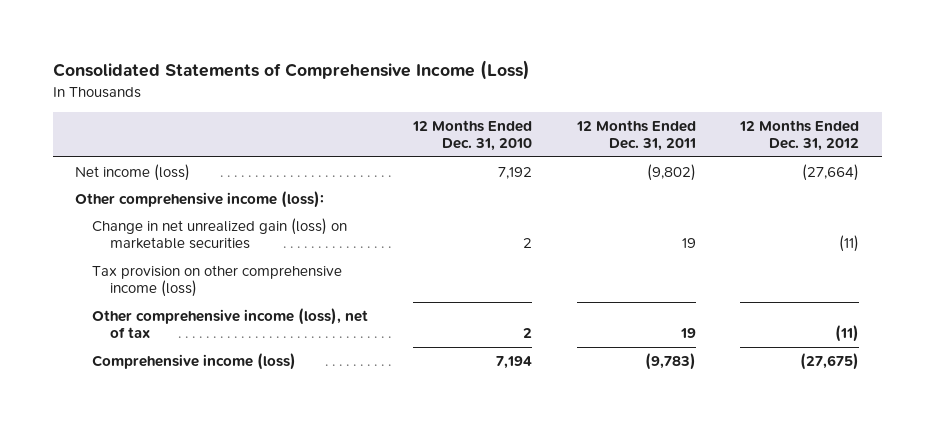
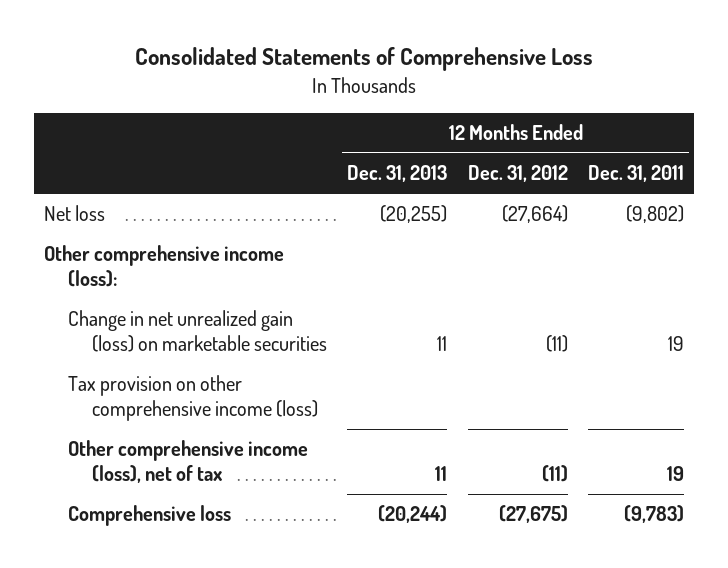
[52,60,530,81] Consolidated Statements of Comprehensive Income (Loss) -> [135,47,594,72] Consolidated Statements of Comprehensive Loss
[411,119,532,152] 12 Months Ended Dec. 31, 2010 -> none
none -> [347,165,448,183] Dec. 31, 2013
[74,163,190,181] Net income (loss) -> [44,205,106,222] Net loss
[92,352,297,370] Comprehensive income (loss) -> [68,505,232,527] Comprehensive loss

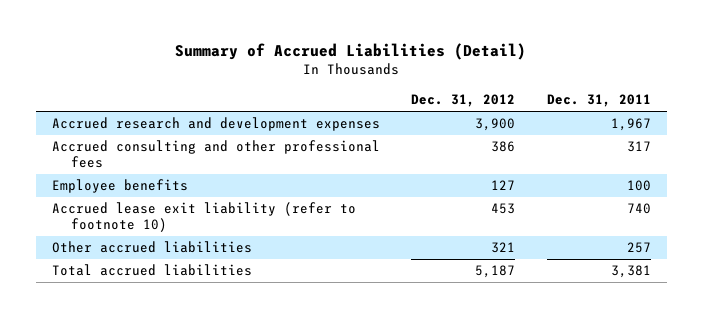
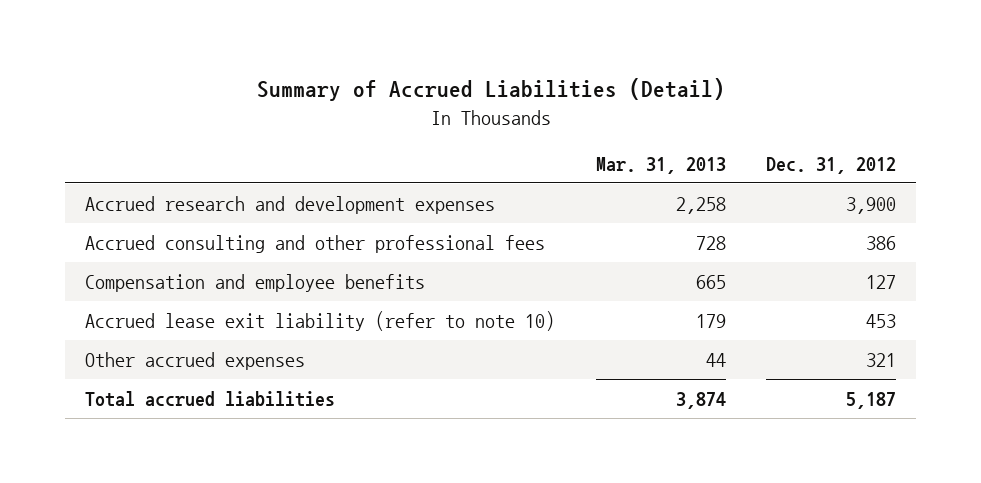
[546,94,651,108] Dec. 31, 2011 -> none
none -> [595,156,726,174] Mar. 31, 2013
[51,179,188,194] Employee benefits -> [85,273,426,292] Compensation and employee benefits
[51,202,356,232] Accrued lease exit liability (refer to footnote 10) -> [85,310,556,331] Accrued lease exit liability (refer to note 10)
[51,241,252,254] Other accrued liabilities -> [85,351,306,370] Other accrued expenses

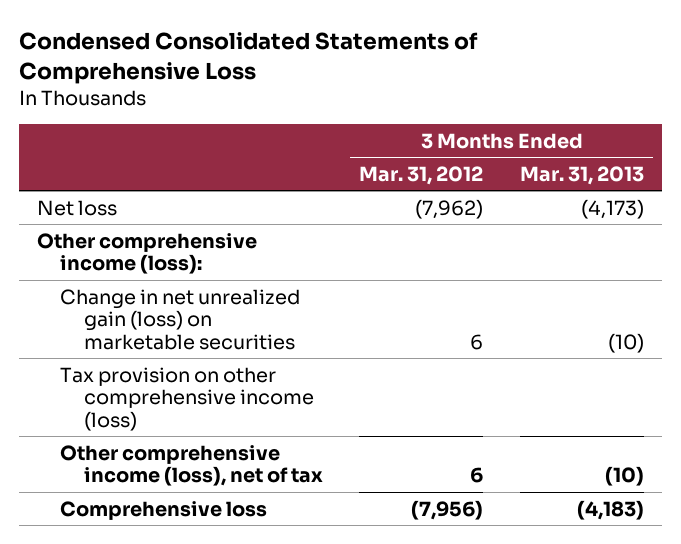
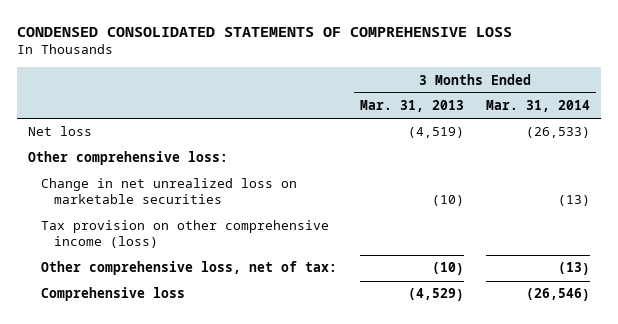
[18,31,478,84] Condensed Consolidated Statements of Comprehensive Loss -> [16,27,512,38] CONDENSED CONSOLIDATED STATEMENTS OF COMPREHENSIVE LOSS
[359,165,484,185] Mar. 31, 2012 -> none
none -> [486,100,591,113] Mar. 31, 2014
[581,198,645,219] (4,173) -> [407,127,464,139] (4,519)
[37,232,258,275] Other comprehensive income (loss): -> [28,151,229,166] Other comprehensive loss:
[60,288,301,350] Change in net unrealized gain (loss) on marketable securities -> [41,178,298,205] Change in net unrealized loss on marketable securities
[60,444,323,487] Other comprehensive income (loss), net of tax -> [41,261,338,276] Other comprehensive loss, net of tax:
[577,499,645,520] (4,183) -> [407,288,464,302] (4,529)

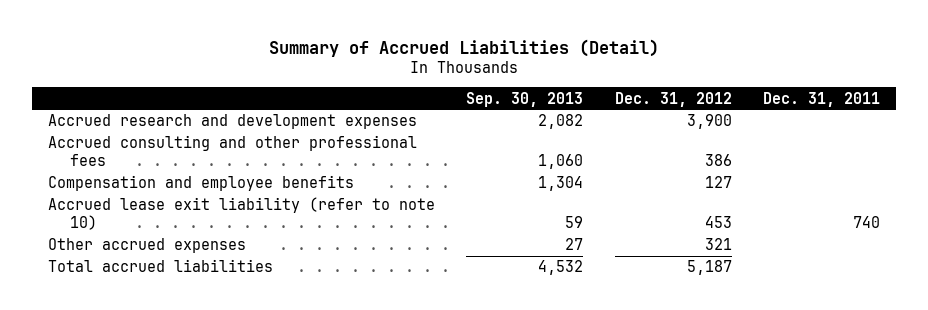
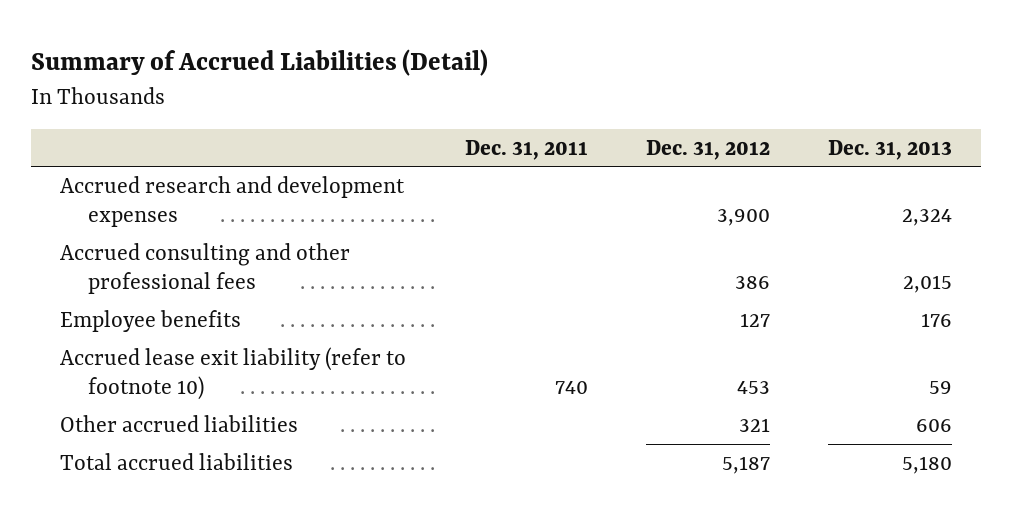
[466,91,584,107] Sep. 30, 2013 -> none
none -> [828,139,953,160] Dec. 31, 2013
[47,175,354,192] Compensation and employee benefits -> [60,310,242,333] Employee benefits
[47,197,435,231] Accrued lease exit liability (refer to note 10) -> [60,347,407,401] Accrued lease exit liability (refer to footnote 10)
[47,238,246,254] Other accrued expenses -> [60,415,299,433] Other accrued liabilities

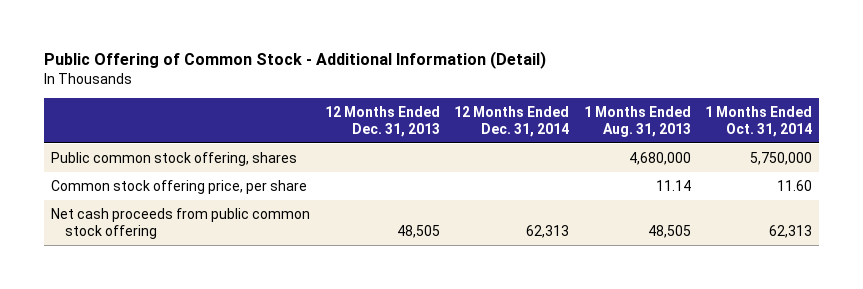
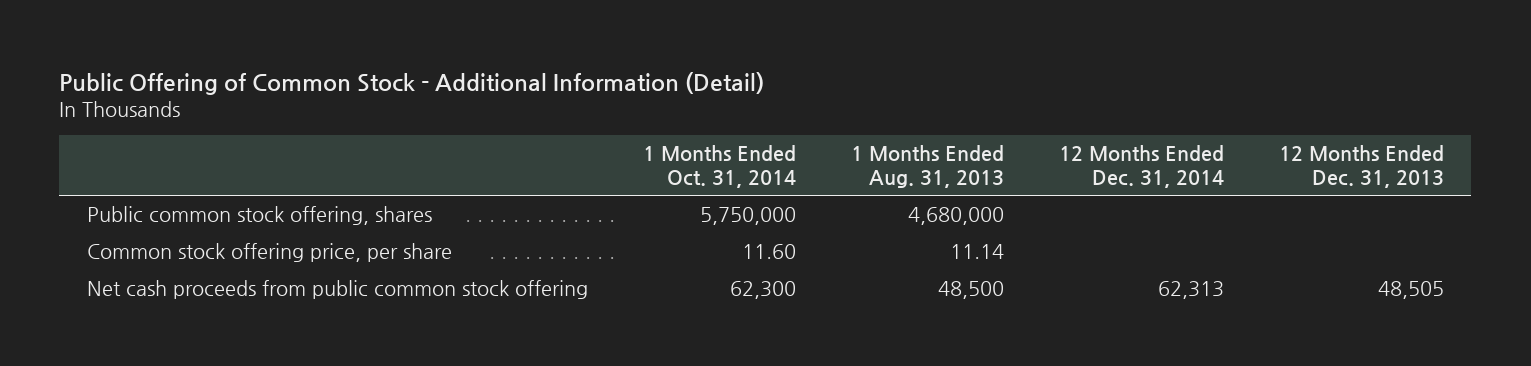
[647,224,691,238] 48,505 -> [937,281,1004,300] 48,500
[769,224,813,238] 62,313 -> [729,281,796,300] 62,300

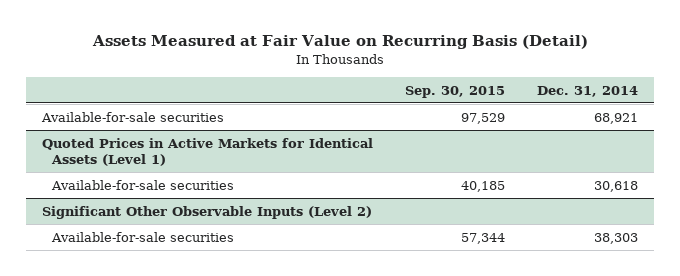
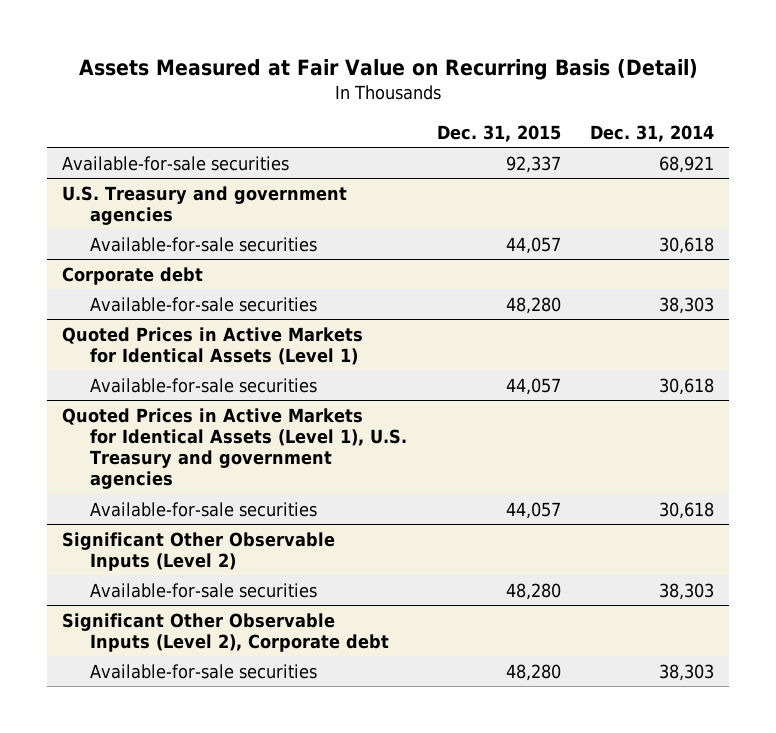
[404,85,505,98] Sep. 30, 2015 -> none
none -> [436,124,561,142] Dec. 31, 2015
none -> [61,185,347,225] U.S. Treasury and government agencies
none -> [90,236,318,252] Available-for-sale securities
none -> [61,266,203,285] Corporate debt
none -> [90,296,318,312] Available-for-sale securities
none -> [61,407,408,490] Quoted Prices in Active Markets for Identical Assets (Level 1), U.S. Treasury and government agencies
none -> [90,501,318,517] Available-for-sale securities
none -> [61,612,390,652] Significant Other Observable Inputs (Level 2), Corporate debt
none -> [90,663,318,679] Available-for-sale securities

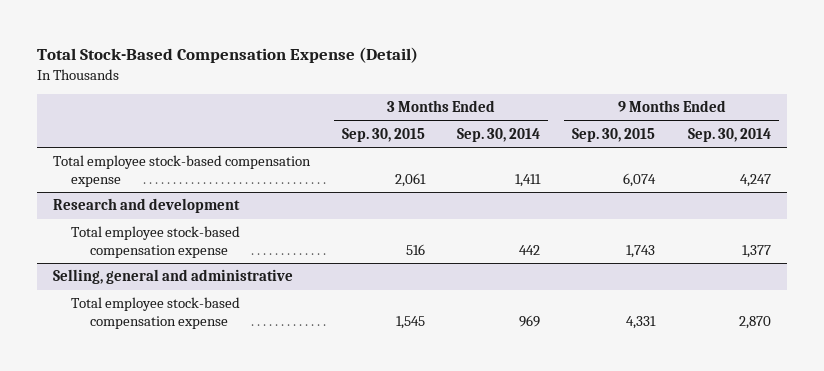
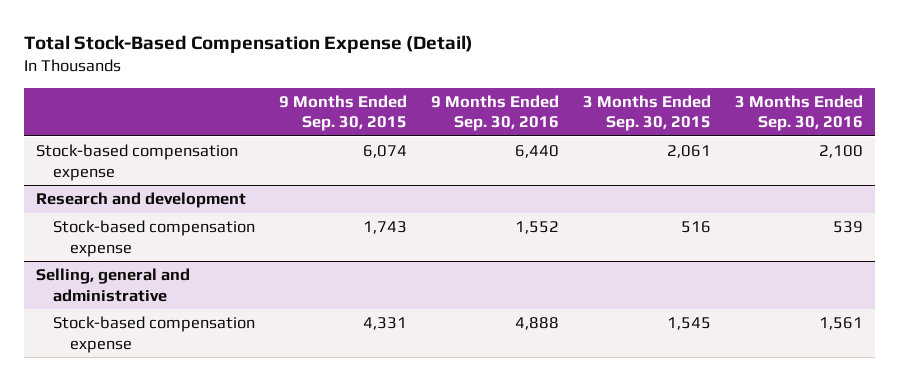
[457,127,541,142] Sep. 30, 2014 -> none
[687,127,771,142] Sep. 30, 2014 -> none
none -> [430,94,559,132] 9 Months Ended Sep. 30, 2016
none -> [734,94,863,132] 3 Months Ended Sep. 30, 2016
[53,155,312,187] Total employee stock-based compensation expense -> [35,144,238,181] Stock-based compensation expense
[71,226,241,258] Total employee stock-based compensation expense -> [52,220,255,257] Stock-based compensation expense
[71,297,241,329] Total employee stock-based compensation expense -> [52,316,255,353] Stock-based compensation expense

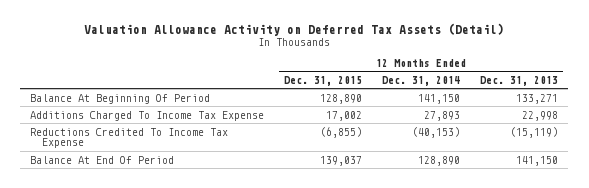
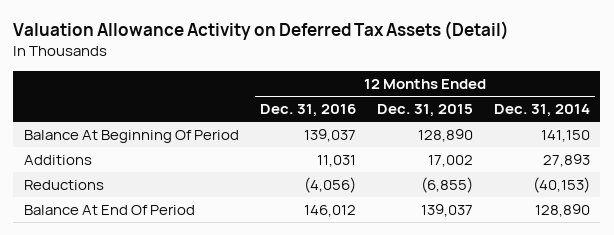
[480,75,559,86] Dec. 31, 2013 -> none
none -> [259,104,356,118] Dec. 31, 2016
[30,110,265,121] Additions Charged To Income Tax Expense -> [23,154,92,165] Additions
[30,127,229,149] Reductions Credited To Income Tax Expense -> [23,179,104,190] Reductions

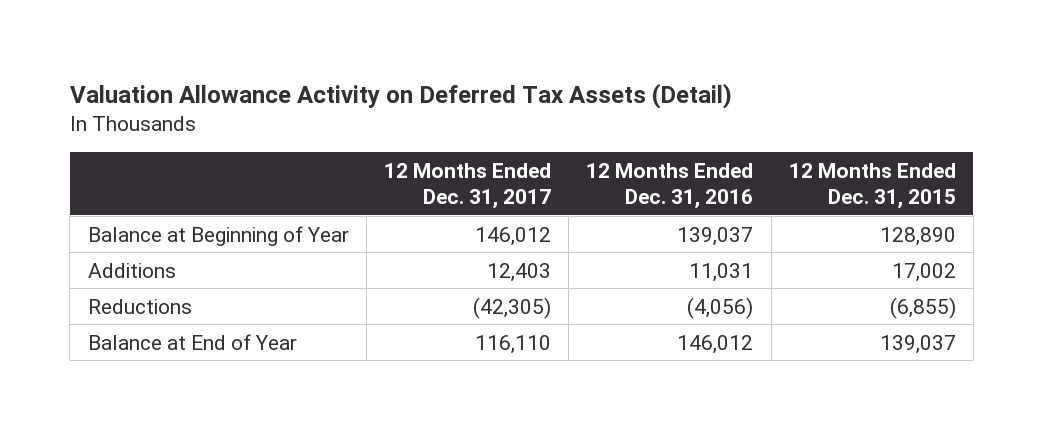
[493,104,590,118] Dec. 31, 2014 -> none
none -> [383,162,551,209] 12 Months Ended Dec. 31, 2017
[23,129,239,143] Balance At Beginning Of Period -> [87,225,349,246] Balance at Beginning of Year
[23,204,195,215] Balance At End Of Period -> [87,333,297,350] Balance at End of Year

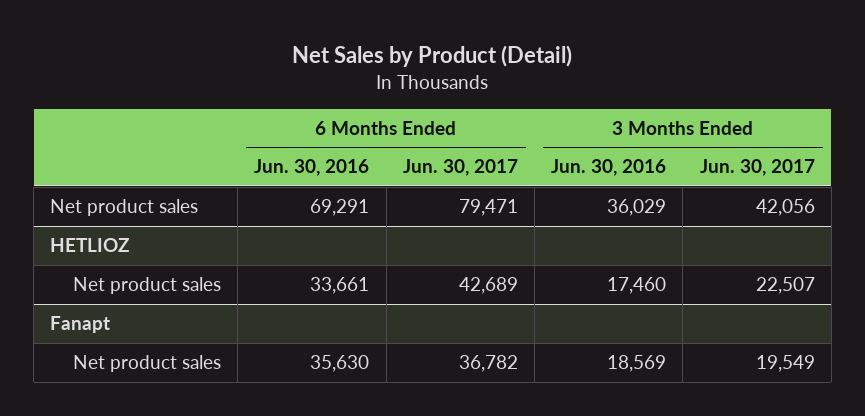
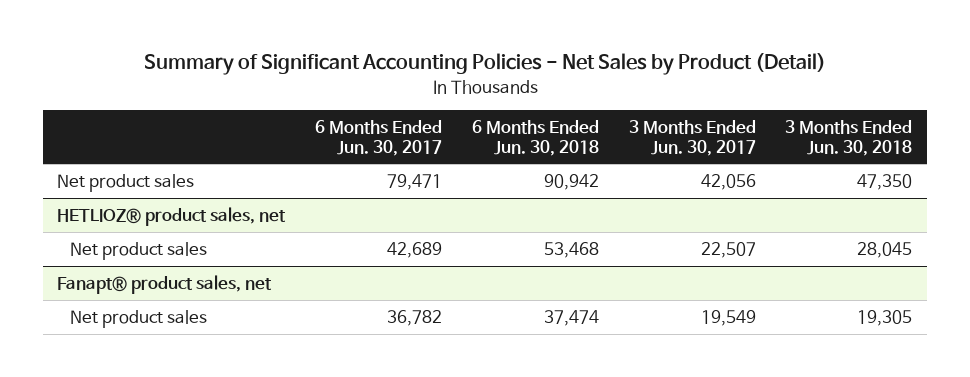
[292,45,573,68] Net Sales by Product (Detail) -> [143,53,826,76] Summary of Significant Accounting Policies - Net Sales by Product (Detail)
[254,159,370,177] Jun. 30, 2016 -> none
[551,159,667,177] Jun. 30, 2016 -> none
none -> [471,119,599,156] 6 Months Ended Jun. 30, 2018
none -> [785,119,913,156] 3 Months Ended Jun. 30, 2018
[50,238,131,253] HETLIOZ -> [57,207,287,227] HETLIOZ® product sales, net
[50,316,111,334] Fanapt -> [57,275,273,295] Fanapt® product sales, net

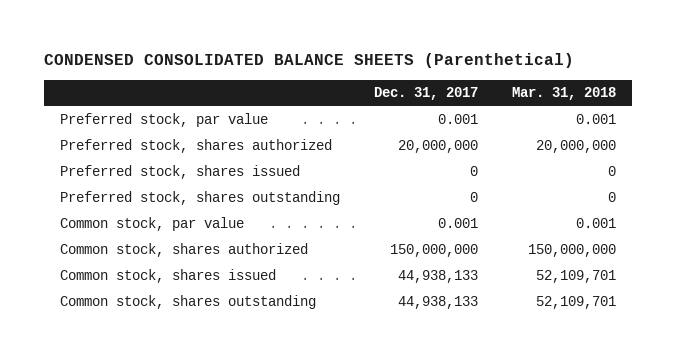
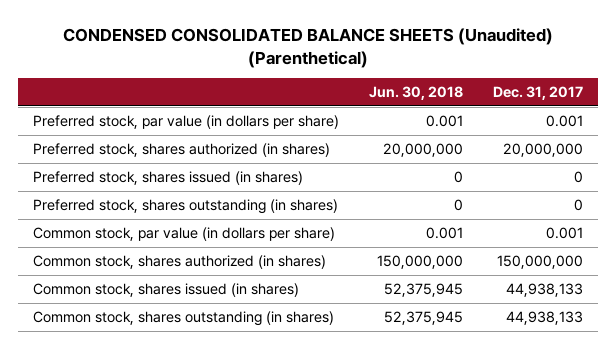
[43,53,574,69] CONDENSED CONSOLIDATED BALANCE SHEETS (Parenthetical) -> [62,27,553,68] CONDENSED CONSOLIDATED BALANCE SHEETS (Unaudited) (Parenthetical)
[511,87,616,101] Mar. 31, 2018 -> none
none -> [368,86,463,101] Jun. 30, 2018
[60,112,269,127] Preferred stock, par value -> [32,115,339,130] Preferred stock, par value (in dollars per share)
[60,138,333,153] Preferred stock, shares authorized -> [32,143,330,158] Preferred stock, shares authorized (in shares)
[60,164,301,179] Preferred stock, shares issued -> [32,171,303,186] Preferred stock, shares issued (in shares)
[60,190,341,205] Preferred stock, shares outstanding -> [32,199,338,215] Preferred stock, shares outstanding (in shares)
[60,216,245,231] Common stock, par value -> [32,227,335,242] Common stock, par value (in dollars per share)
[60,242,309,257] Common stock, shares authorized -> [32,255,326,270] Common stock, shares authorized (in shares)
[60,268,277,283] Common stock, shares issued -> [32,283,299,298] Common stock, shares issued (in shares)
[60,294,317,309] Common stock, shares outstanding -> [32,311,334,327] Common stock, shares outstanding (in shares)

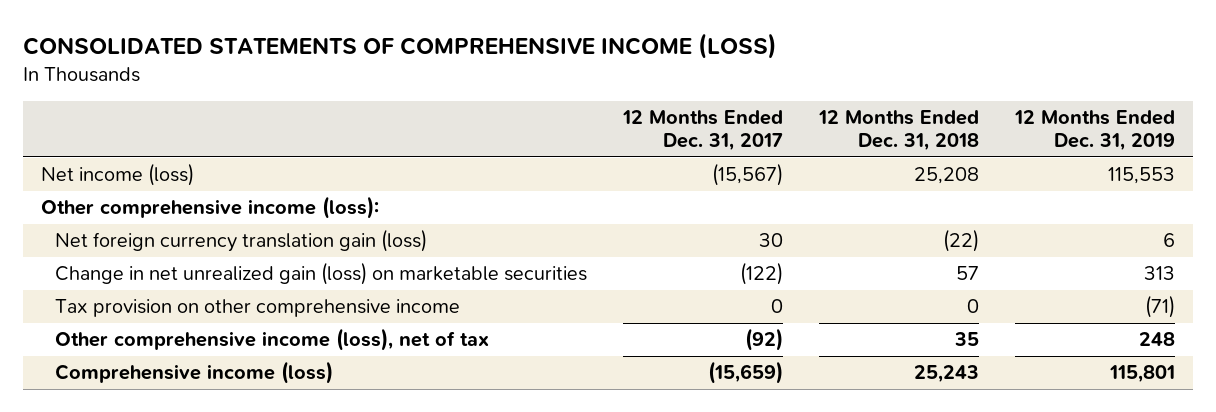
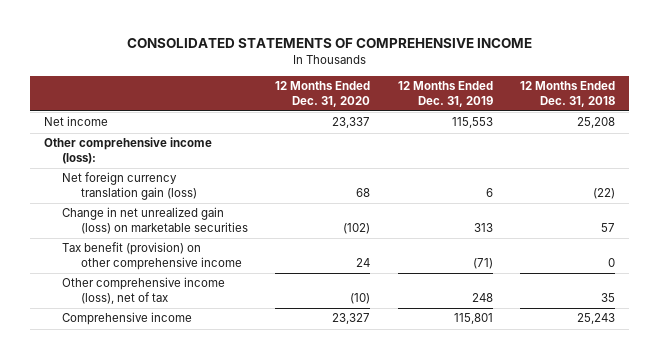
[23,32,778,59] CONSOLIDATED STATEMENTS OF COMPREHENSIVE INCOME (LOSS) -> [126,38,532,49] CONSOLIDATED STATEMENTS OF COMPREHENSIVE INCOME
[622,109,784,152] 12 Months Ended Dec. 31, 2017 -> none
none -> [275,81,371,107] 12 Months Ended Dec. 31, 2020
[41,162,195,186] Net income (loss) -> [44,116,109,127] Net income
[55,298,461,317] Tax provision on other comprehensive income -> [62,242,242,270] Tax benefit (provision) on other comprehensive income
[55,360,334,384] Comprehensive income (loss) -> [62,312,193,326] Comprehensive income

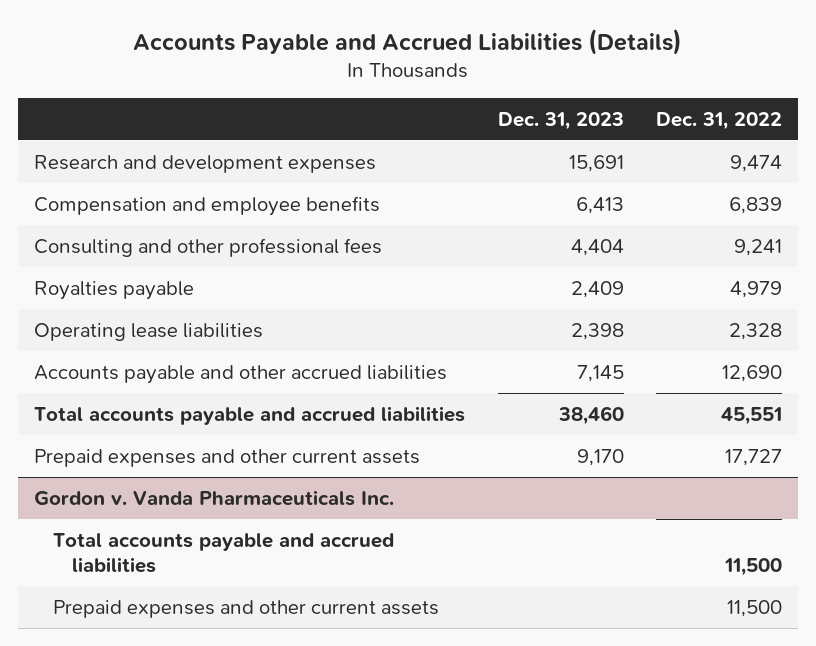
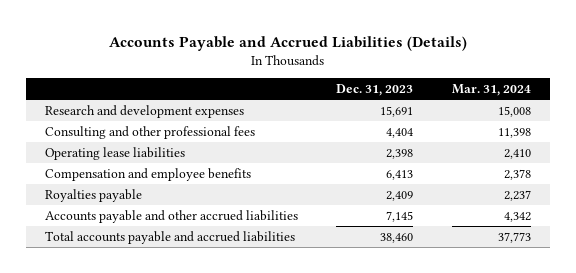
[655,111,782,130] Dec. 31, 2022 -> none
none -> [451,84,531,97] Mar. 31, 2024
[34,195,381,216] Compensation and employee benefits -> [44,167,251,181] Compensation and employee benefits
[34,280,195,300] Royalties payable -> [44,188,142,202] Royalties payable
[34,448,421,467] Prepaid expenses and other current assets -> none
[34,489,395,506] Gordon v. Vanda Pharmaceuticals Inc. -> none
[53,532,395,574] Total accounts payable and accrued liabilities -> none
[53,599,440,618] Prepaid expenses and other current assets -> none

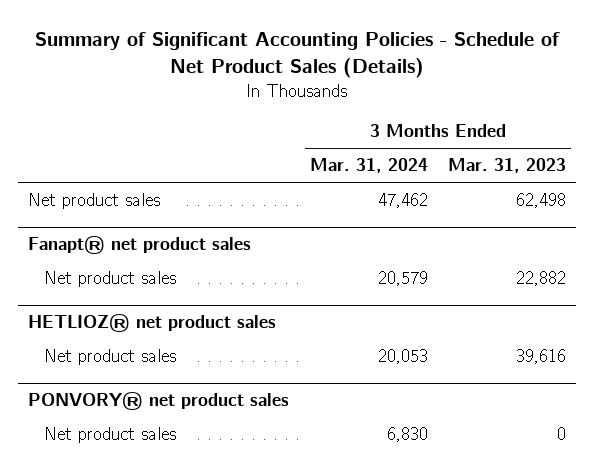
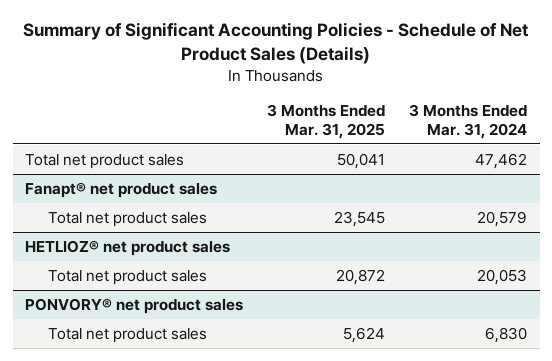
[448,158,567,174] Mar. 31, 2023 -> none
none -> [267,103,386,139] 3 Months Ended Mar. 31, 2025
[28,193,161,210] Net product sales -> [24,153,184,169] Total net product sales
[43,271,176,288] Net product sales -> [47,211,207,227] Total net product sales
[43,349,176,366] Net product sales -> [47,269,207,285] Total net product sales
[43,427,176,444] Net product sales -> [47,327,207,343] Total net product sales

